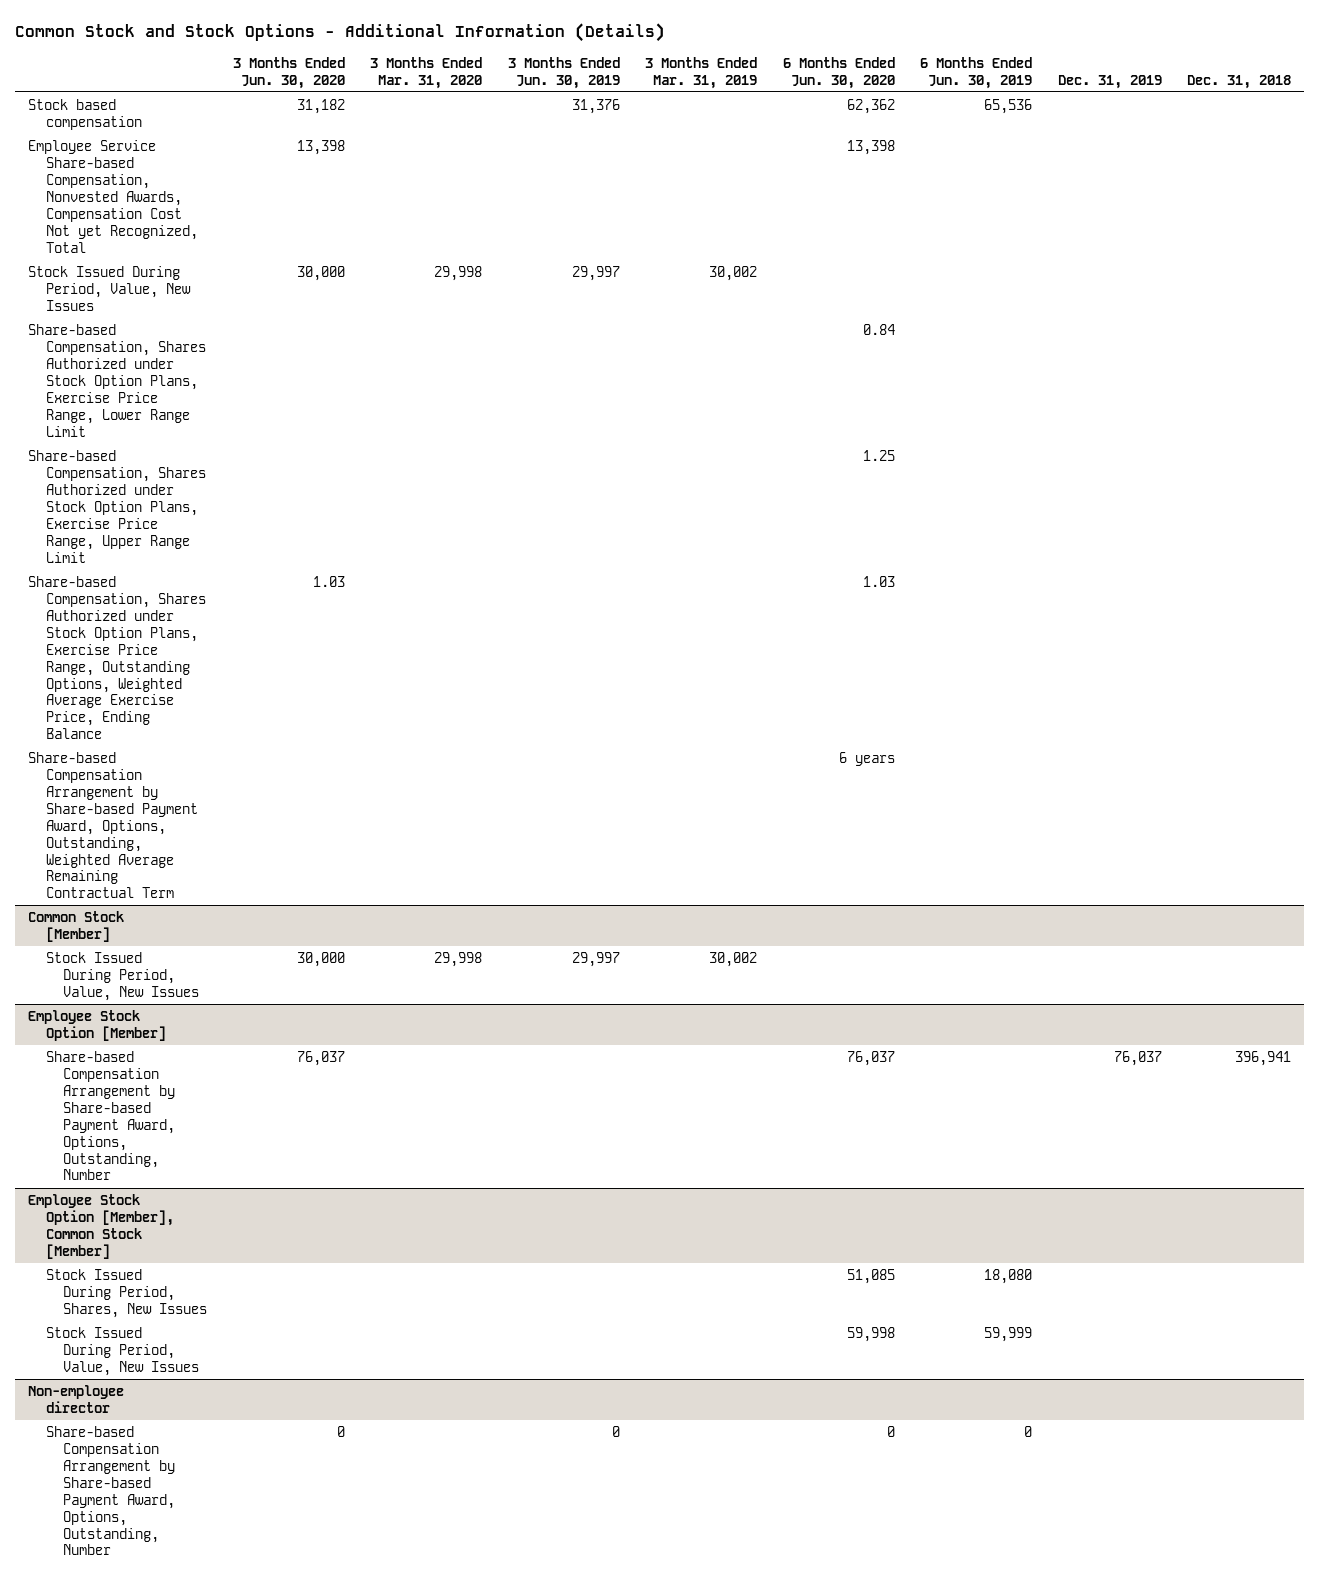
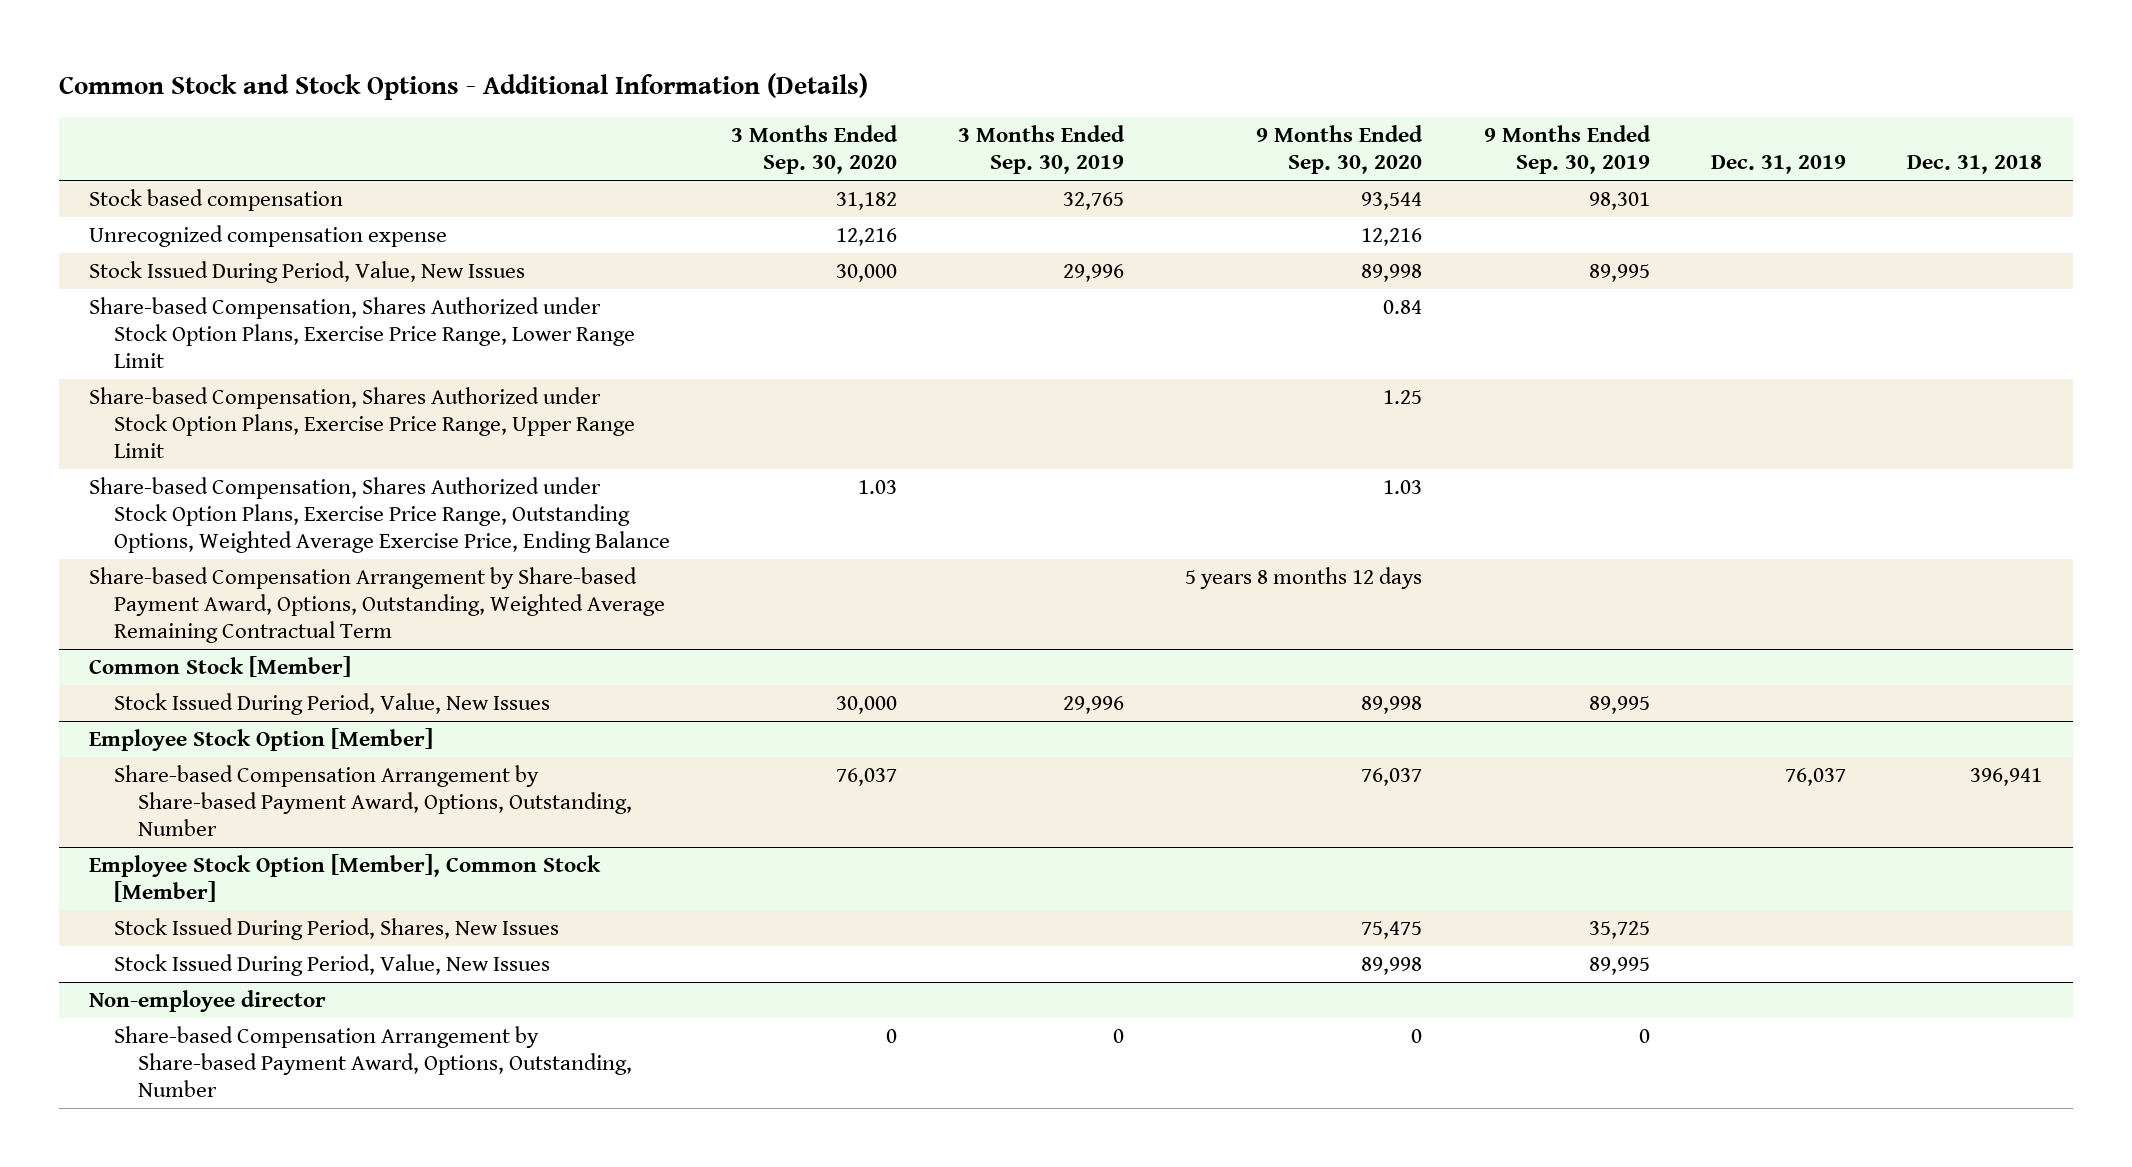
[232,56,345,89] 3 Months Ended Jun. 30, 2020 -> none
[370,56,483,89] 3 Months Ended Mar. 31, 2020 -> none
[507,56,620,89] 3 Months Ended Jun. 30, 2019 -> none
[645,56,758,89] 3 Months Ended Mar. 31, 2019 -> none
[782,56,895,89] 6 Months Ended Jun. 30, 2020 -> none
[920,56,1033,89] 6 Months Ended Jun. 30, 2019 -> none
none -> [730,125,898,175] 3 Months Ended Sep. 30, 2020
none -> [958,125,1126,175] 3 Months Ended Sep. 30, 2019
none -> [1256,125,1424,175] 9 Months Ended Sep. 30, 2020
none -> [1483,125,1651,175] 9 Months Ended Sep. 30, 2019
[27,139,198,253] Employee Service Share-based Compensation, Nonvested Awards, Compensation Cost Not yet Recognized, Total -> [89,225,448,248] Unrecognized compensation expense

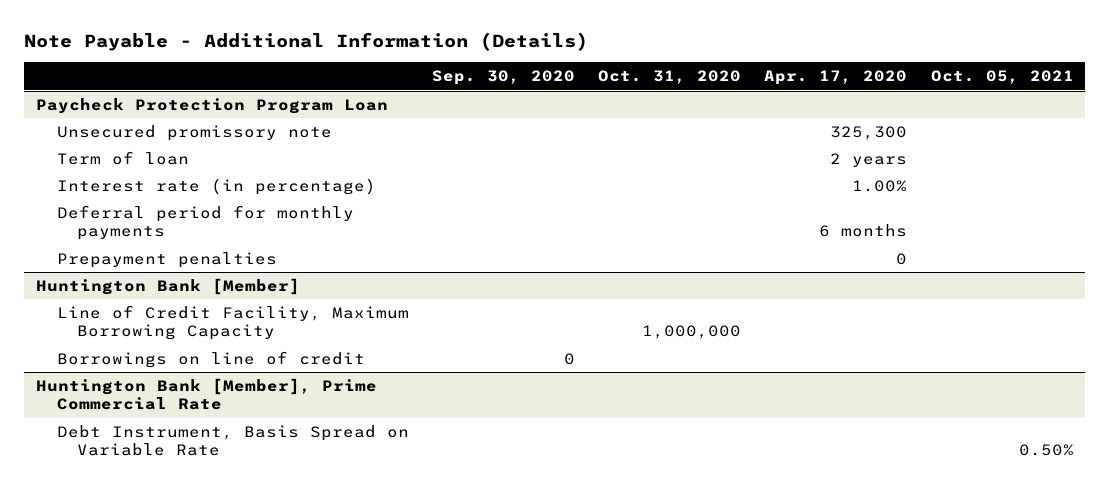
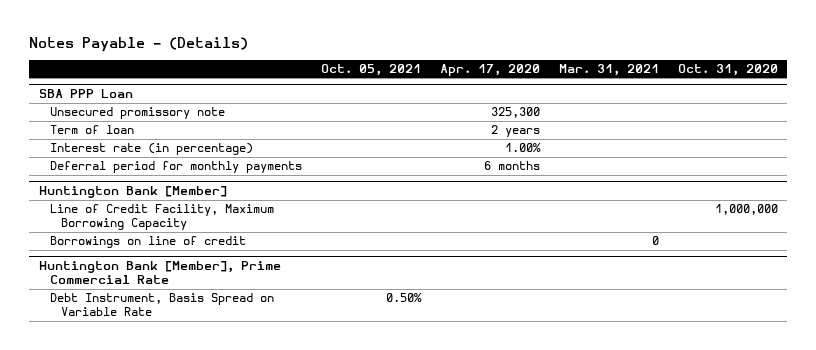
[24,32,589,52] Note Payable - Additional Information (Details) -> [29,36,249,52] Notes Payable - (Details)
[431,70,575,86] Sep. 30, 2020 -> none
none -> [558,63,659,76] Mar. 31, 2021
[35,97,388,114] Paycheck Protection Program Loan -> [38,89,133,99] SBA PPP Loan
[56,251,277,268] Prepayment penalties -> none

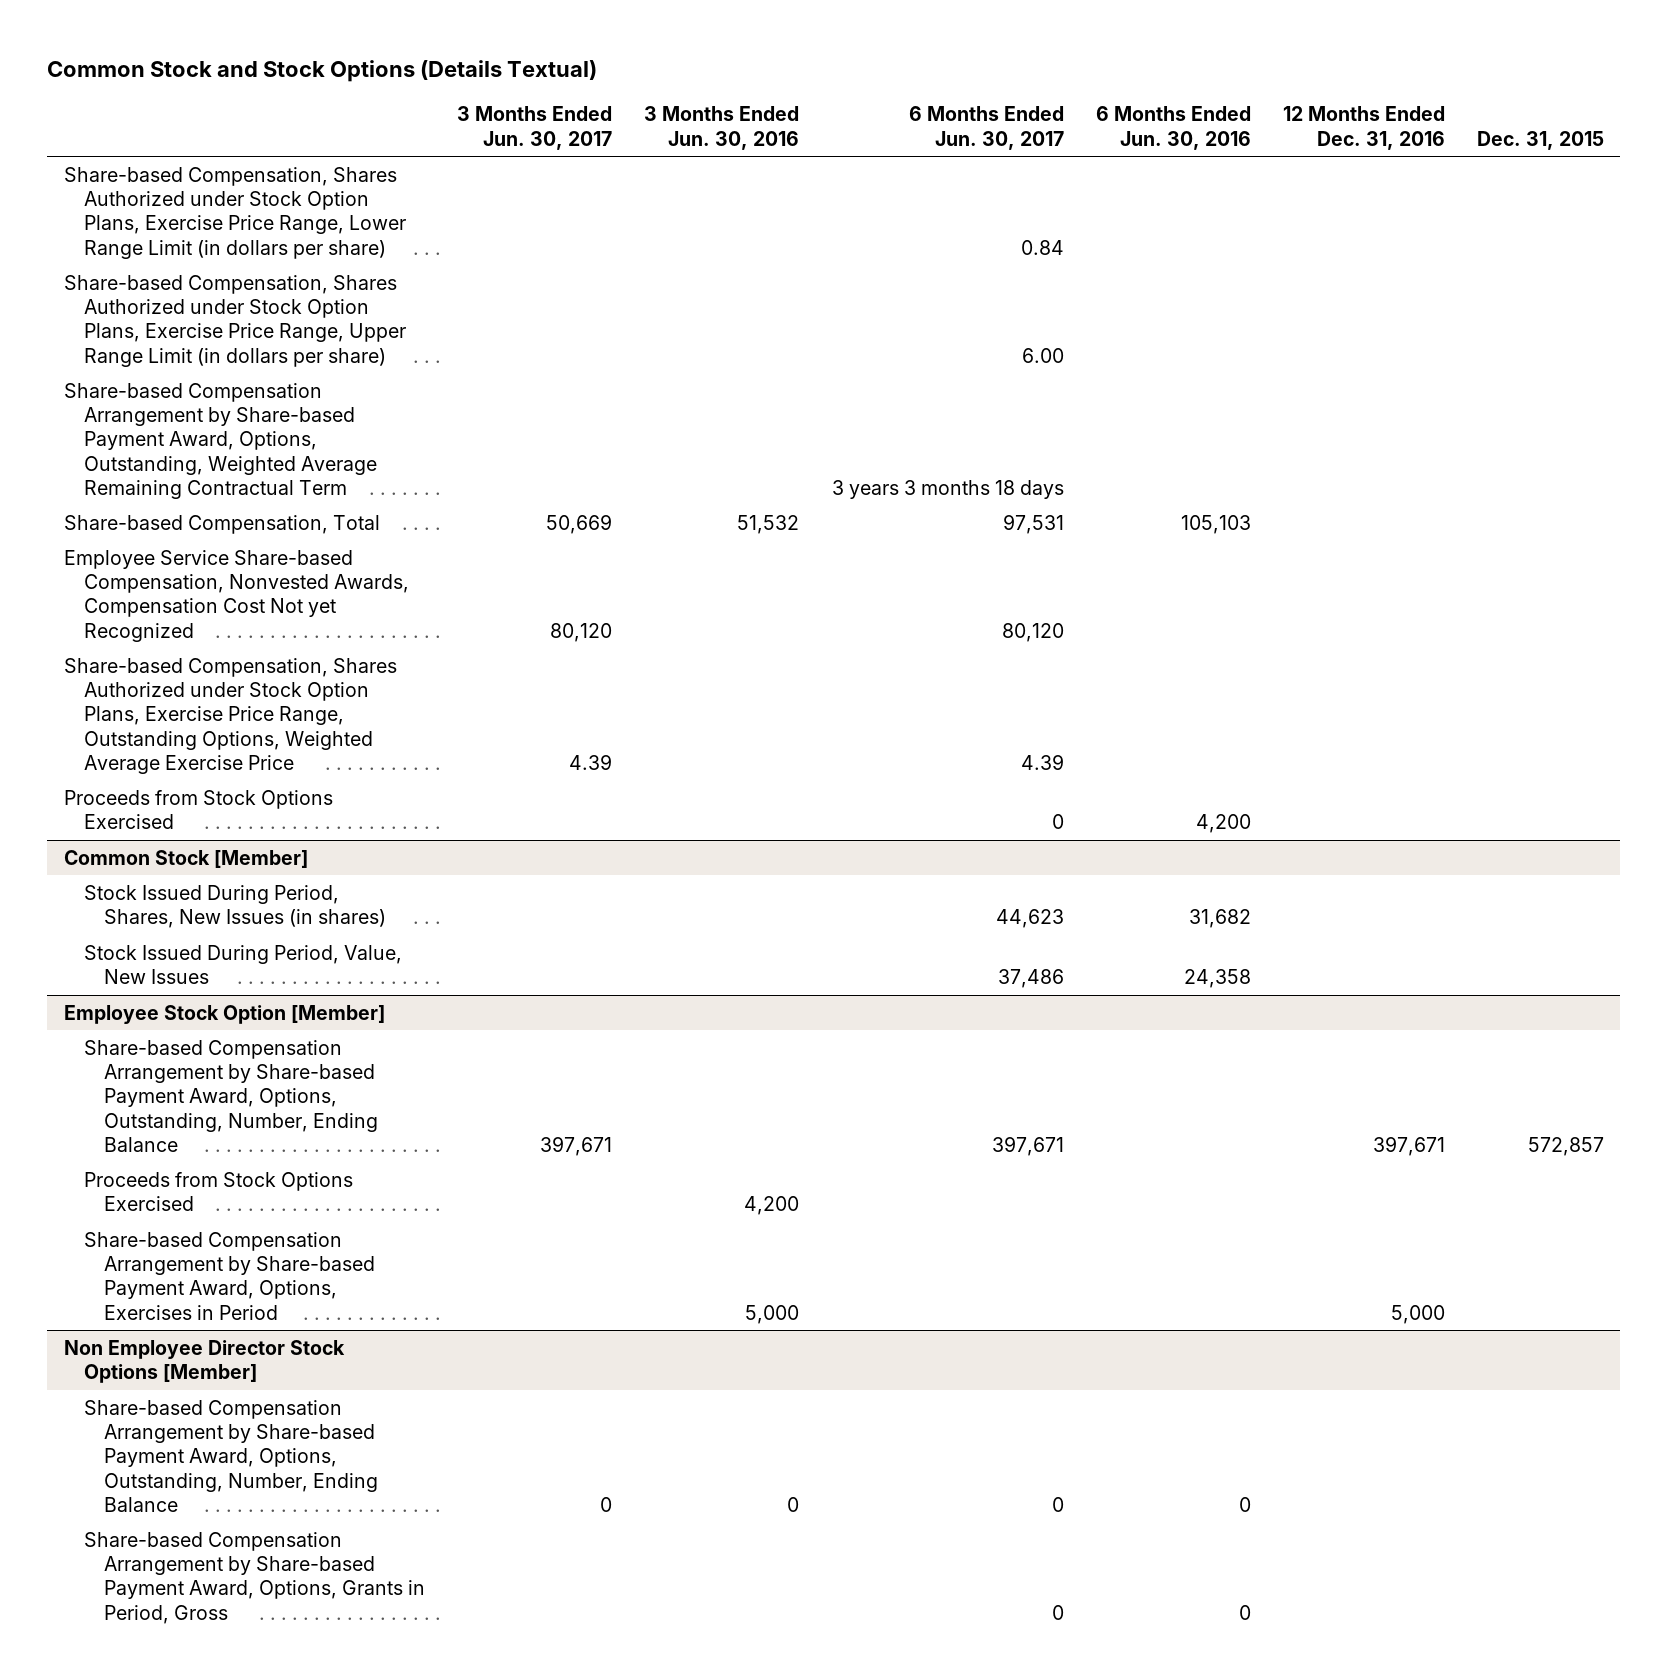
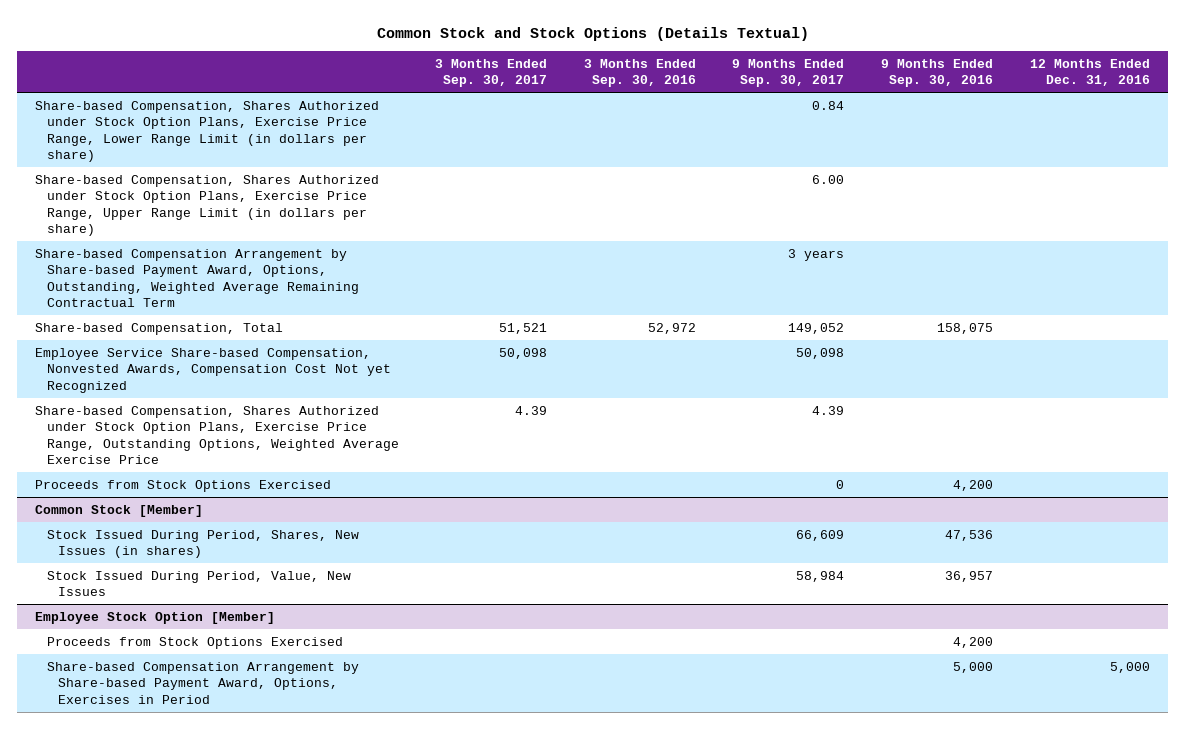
[457,106,613,150] 3 Months Ended Jun. 30, 2017 -> none
[644,106,800,150] 3 Months Ended Jun. 30, 2016 -> none
[908,106,1064,150] 6 Months Ended Jun. 30, 2017 -> none
[1095,106,1251,150] 6 Months Ended Jun. 30, 2016 -> none
[1477,130,1605,150] Dec. 31, 2015 -> none
none -> [435,58,548,88] 3 Months Ended Sep. 30, 2017
none -> [583,58,696,88] 3 Months Ended Sep. 30, 2016
none -> [732,58,845,88] 9 Months Ended Sep. 30, 2017
none -> [880,58,993,88] 9 Months Ended Sep. 30, 2016
[83,1039,378,1152] Share-based Compensation Arrangement by Share-based Payment Award, Options, Outstanding, Number, Ending Balance -> none
[63,1339,345,1383] Non Employee Director Stock Options [Member] -> none
[83,1399,378,1512] Share-based Compensation Arrangement by Share-based Payment Award, Options, Outstanding, Number, Ending Balance -> none
[83,1531,425,1624] Share-based Compensation Arrangement by Share-based Payment Award, Options, Grants in Period, Gross -> none

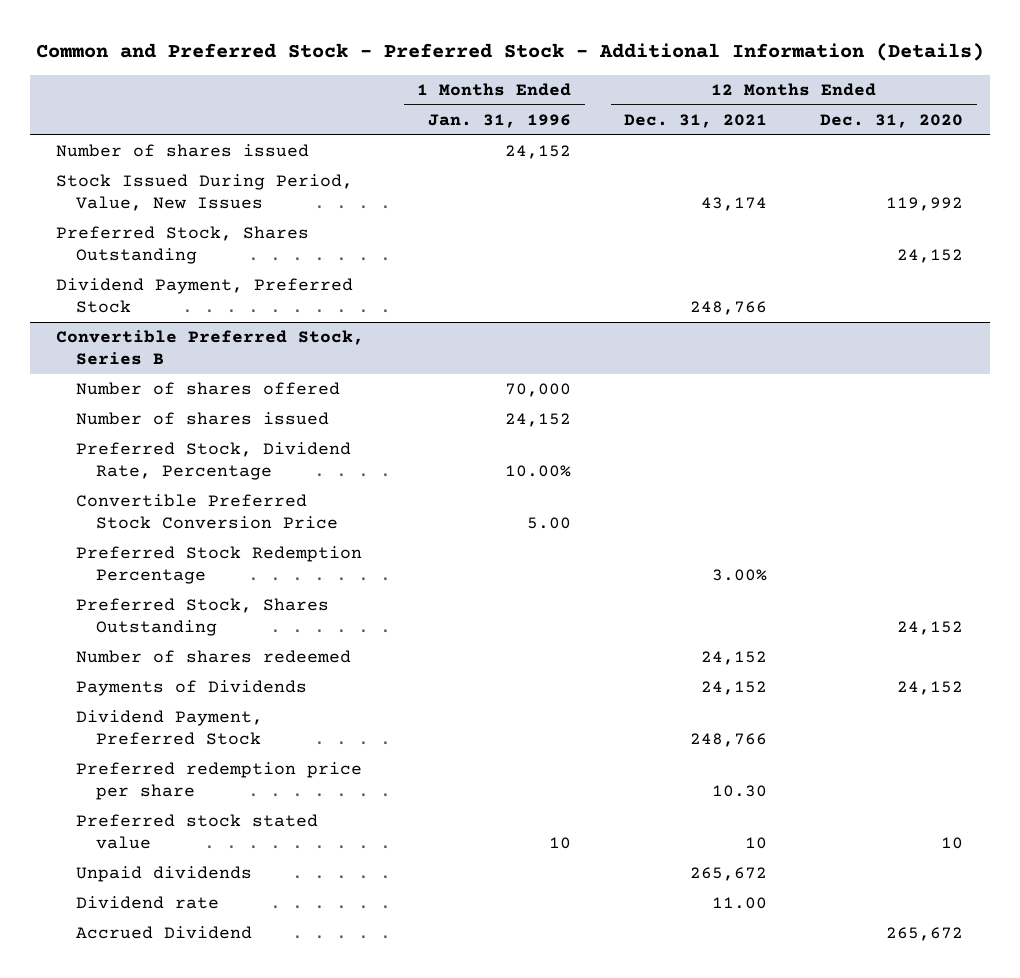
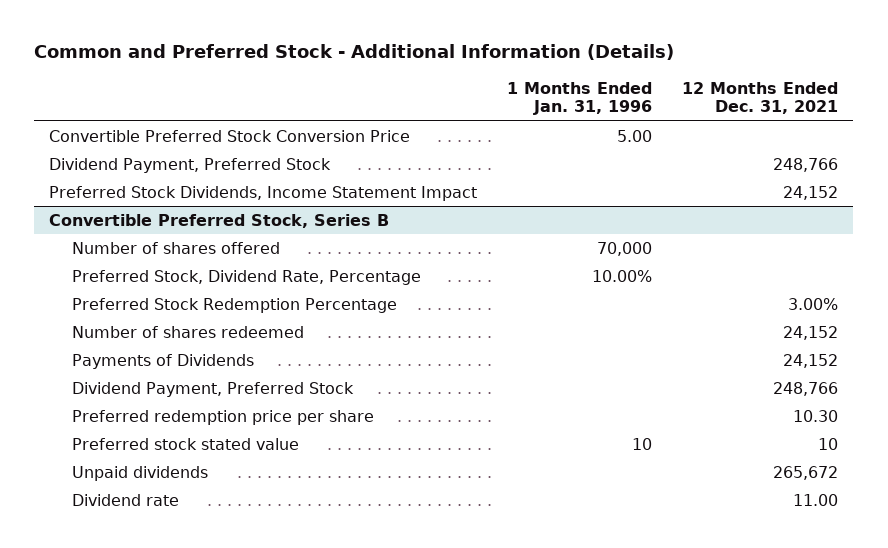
[35,43,984,62] Common and Preferred Stock - Preferred Stock - Additional Information (Details) -> [34,44,675,61] Common and Preferred Stock - Additional Information (Details)
[820,113,964,128] Dec. 31, 2020 -> none
[56,144,310,158] Number of shares issued -> none
[56,174,354,212] Stock Issued During Period, Value, New Issues -> none
[56,226,310,265] Preferred Stock, Shares Outstanding -> none
none -> [49,129,411,142] Convertible Preferred Stock Conversion Price
none -> [49,185,478,201] Preferred Stock Dividends, Income Statement Impact
[76,412,330,426] Number of shares issued -> none
[76,494,339,530] Convertible Preferred Stock Conversion Price -> none
[76,598,330,637] Preferred Stock, Shares Outstanding -> none
[76,926,253,940] Accrued Dividend -> none

